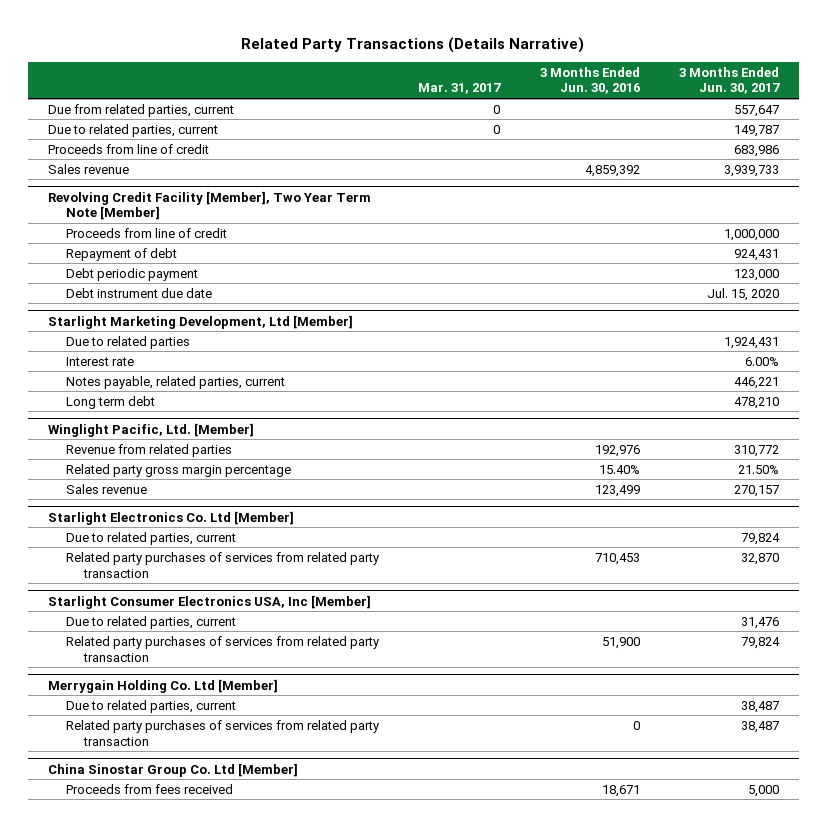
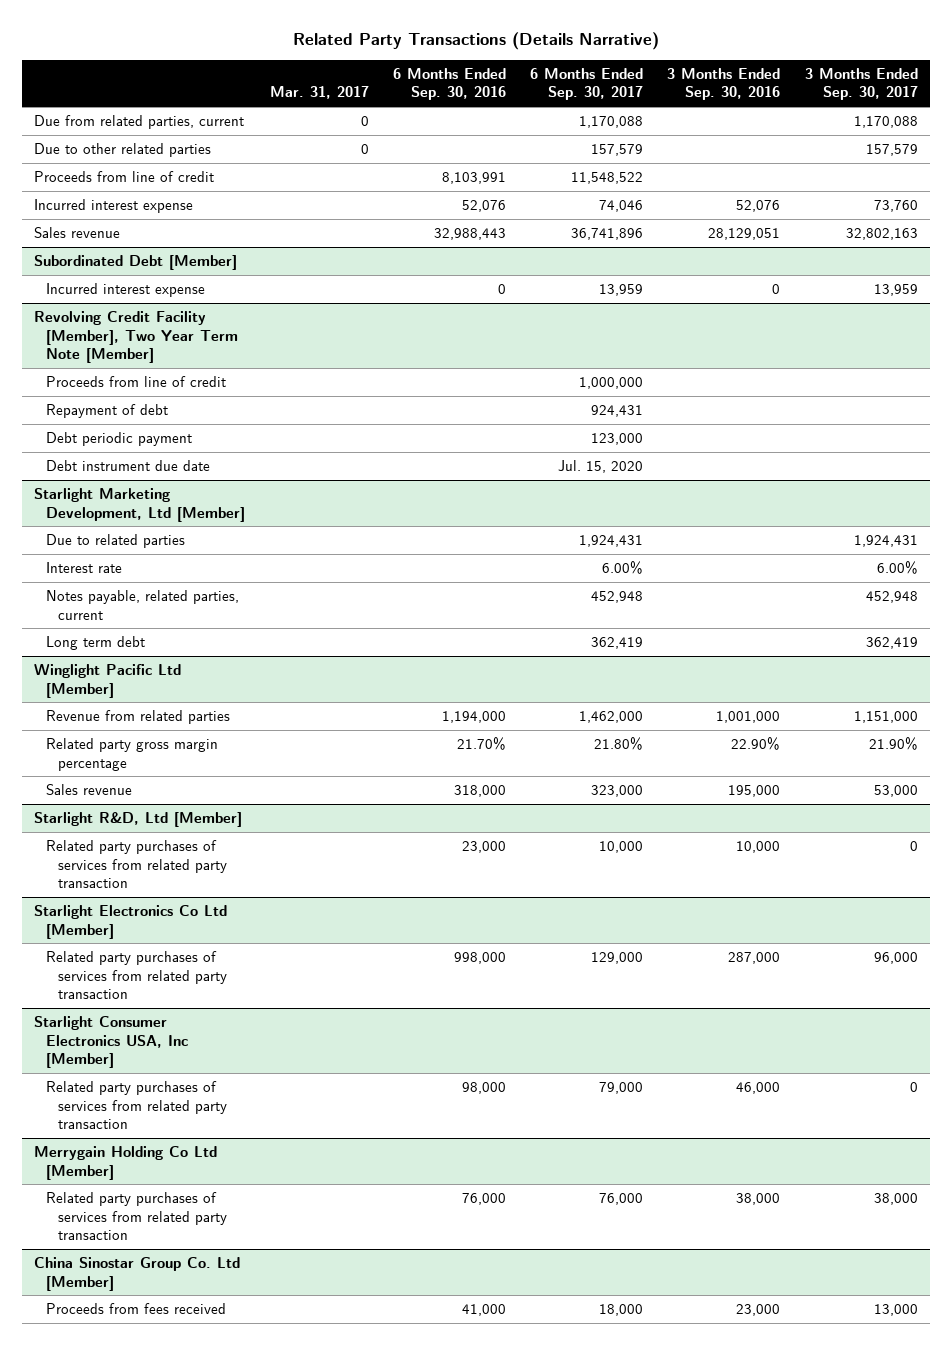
[539,66,640,95] 3 Months Ended Jun. 30, 2016 -> none
[679,66,781,95] 3 Months Ended Jun. 30, 2017 -> none
none -> [392,67,506,101] 6 Months Ended Sep. 30, 2016
none -> [530,67,644,101] 6 Months Ended Sep. 30, 2017
none -> [667,67,781,101] 3 Months Ended Sep. 30, 2016
none -> [804,67,918,101] 3 Months Ended Sep. 30, 2017
[47,123,218,137] Due to related parties, current -> [34,143,212,158] Due to other related parties
none -> [34,199,194,214] Incurred interest expense
none -> [34,255,238,271] Subordinated Debt [Member]
none -> [46,283,206,298] Incurred interest expense
[47,422,254,437] Winglight Pacific, Ltd. [Member] -> [34,664,182,698] Winglight Pacific Ltd [Member]
[65,531,236,545] Due to related parties, current -> none
none -> [34,812,243,828] Starlight R&D, Ltd [Member]
none -> [46,840,228,889] Related party purchases of services from related party transaction
[47,510,294,525] Starlight Electronics Co. Ltd [Member] -> [34,905,228,939] Starlight Electronics Co Ltd [Member]
[65,615,236,629] Due to related parties, current -> none
[65,699,236,713] Due to related parties, current -> none
[47,678,278,693] Merrygain Holding Co. Ltd [Member] -> [34,1146,218,1180] Merrygain Holding Co Ltd [Member]

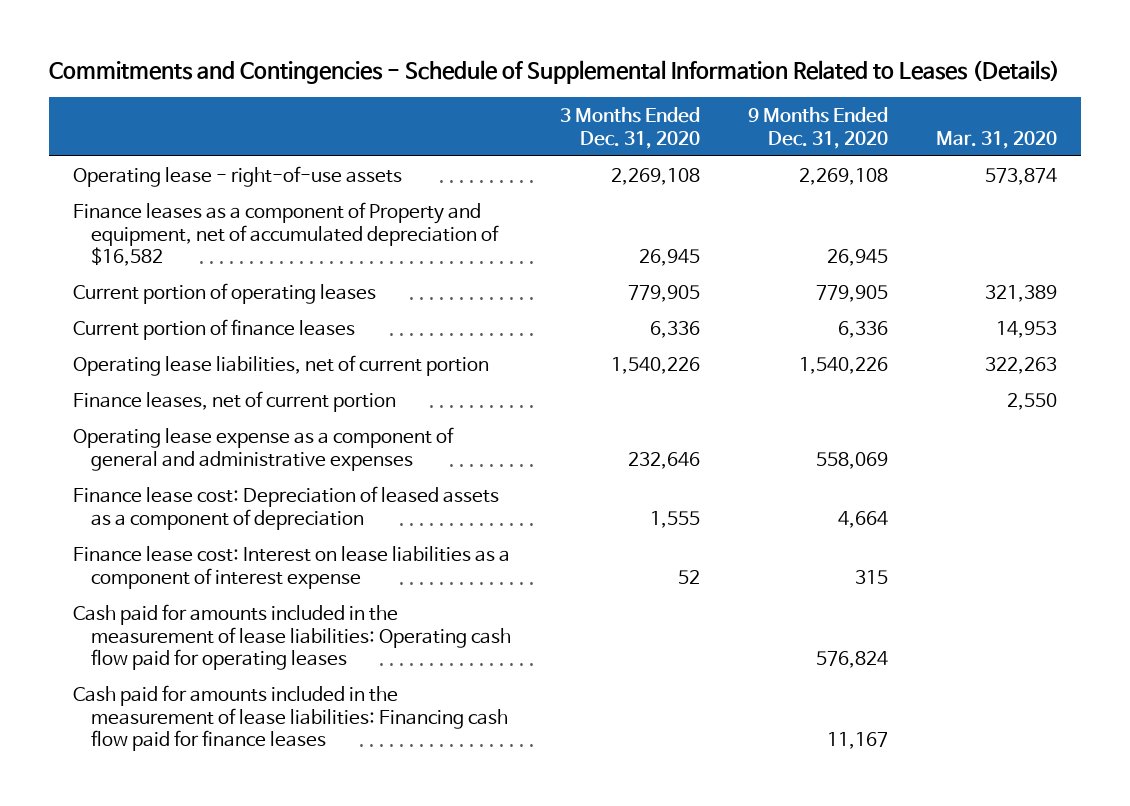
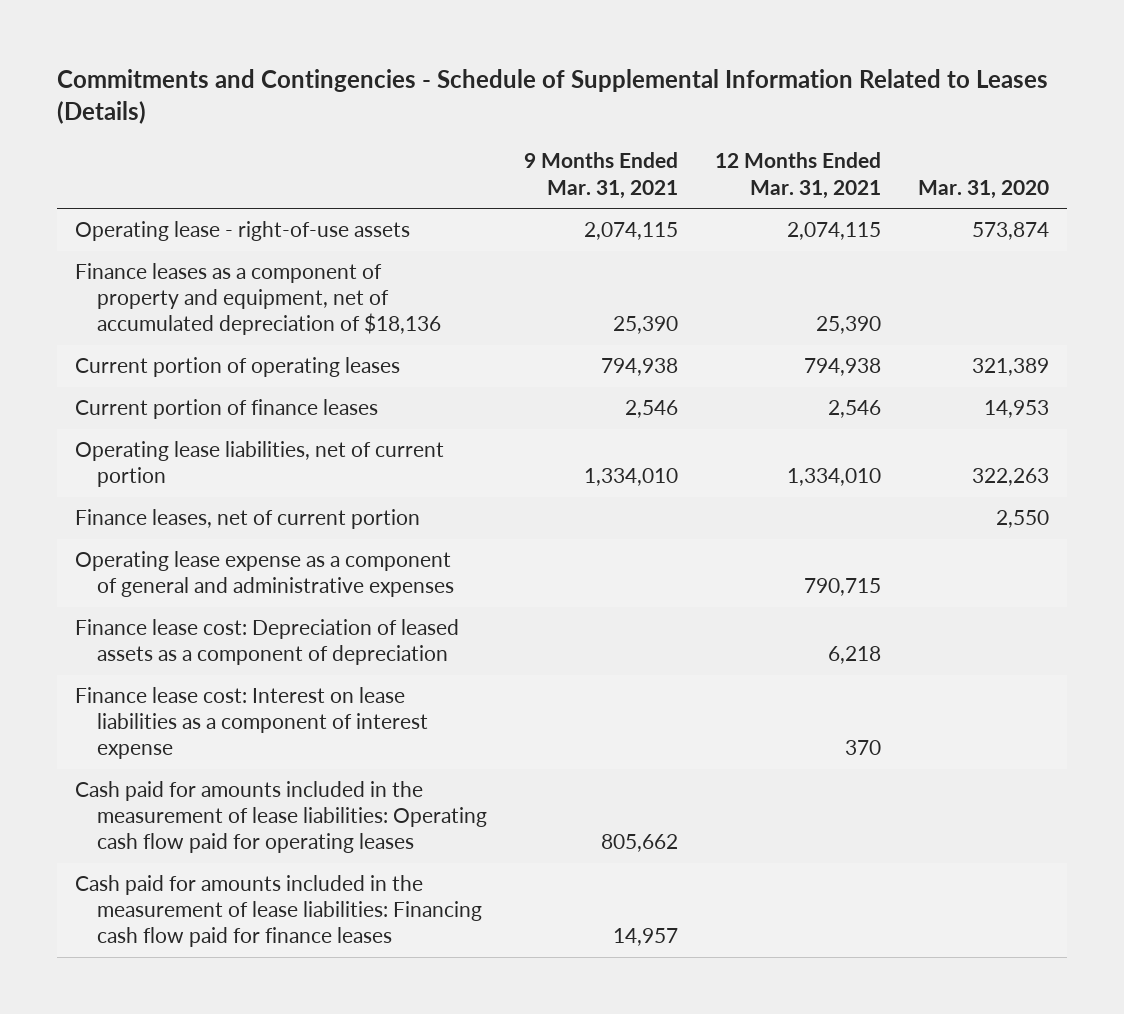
[559,106,700,149] 3 Months Ended Dec. 31, 2020 -> none
[747,106,888,149] 9 Months Ended Dec. 31, 2020 -> none
none -> [524,152,679,199] 9 Months Ended Mar. 31, 2021
none -> [715,152,882,199] 12 Months Ended Mar. 31, 2021
[72,201,500,267] Finance leases as a component of Property and equipment, net of accumulated depreciation of $16,582 -> [75,263,442,336] Finance leases as a component of property and equipment, net of accumulated depreciation of $18,136

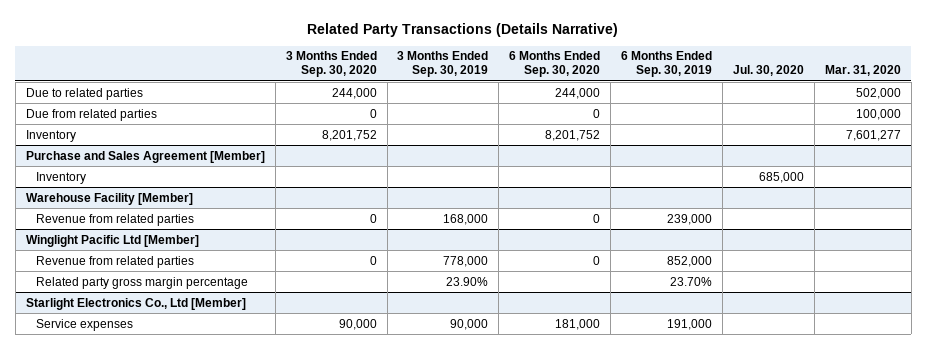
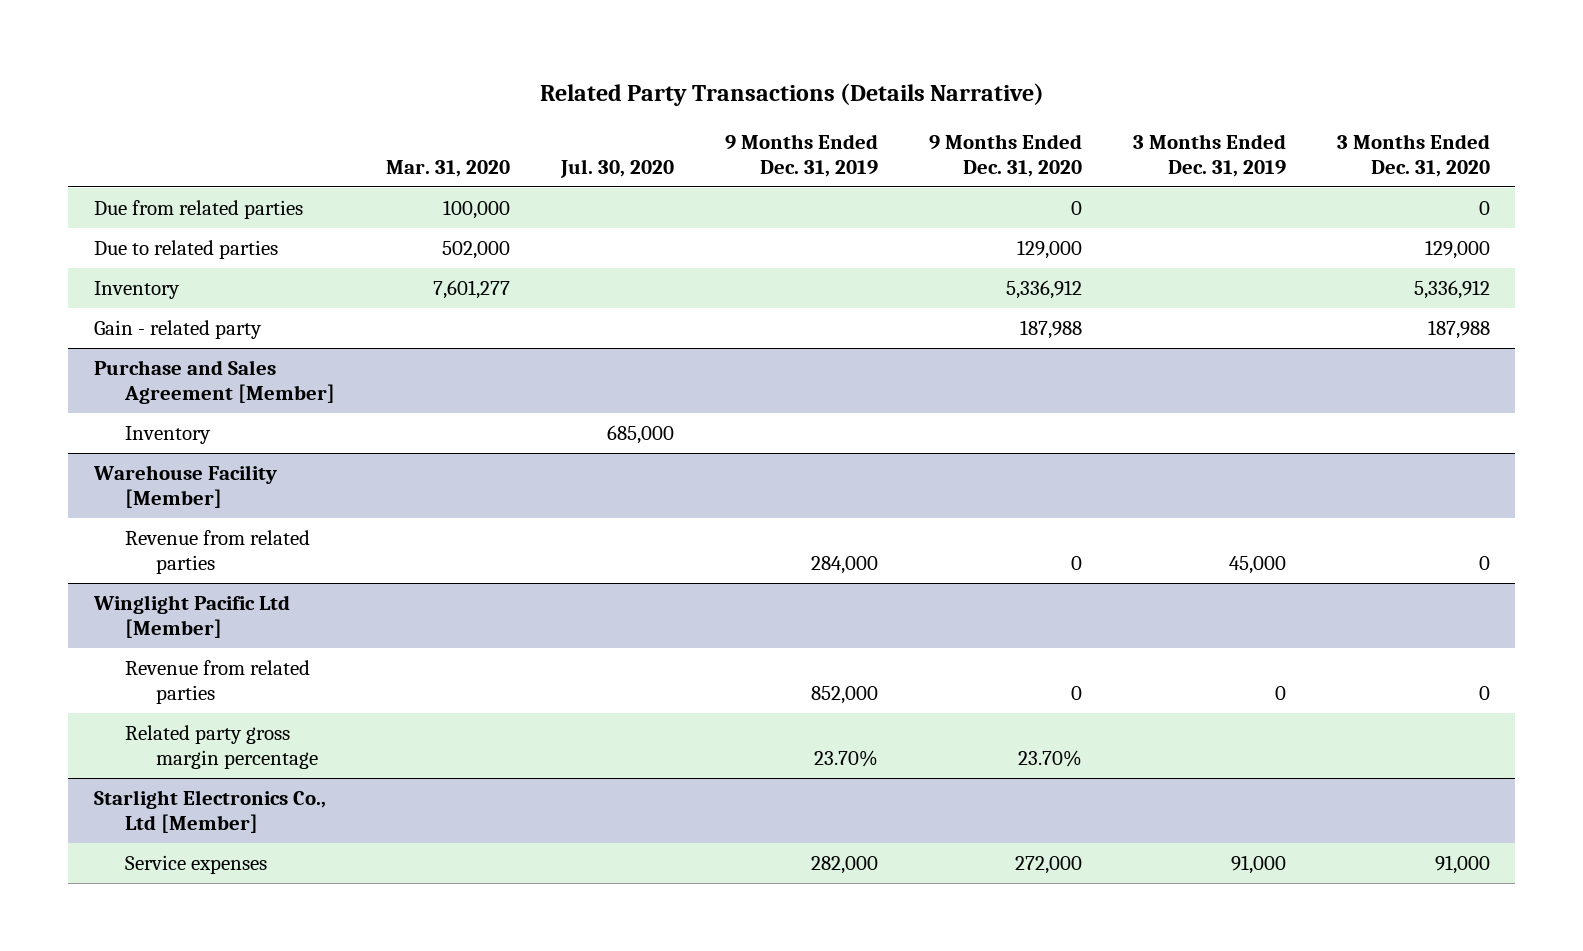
[285,51,377,78] 3 Months Ended Sep. 30, 2020 -> none
[397,51,489,78] 3 Months Ended Sep. 30, 2019 -> none
[509,51,601,78] 6 Months Ended Sep. 30, 2020 -> none
[621,51,713,78] 6 Months Ended Sep. 30, 2019 -> none
none -> [724,134,878,177] 9 Months Ended Dec. 31, 2019
none -> [928,134,1082,177] 9 Months Ended Dec. 31, 2020
none -> [1132,134,1286,177] 3 Months Ended Dec. 31, 2019
none -> [1336,134,1490,177] 3 Months Ended Dec. 31, 2020
[25,87,143,100] Due to related parties -> [93,240,278,260] Due to related parties
none -> [93,320,262,340] Gain - related party

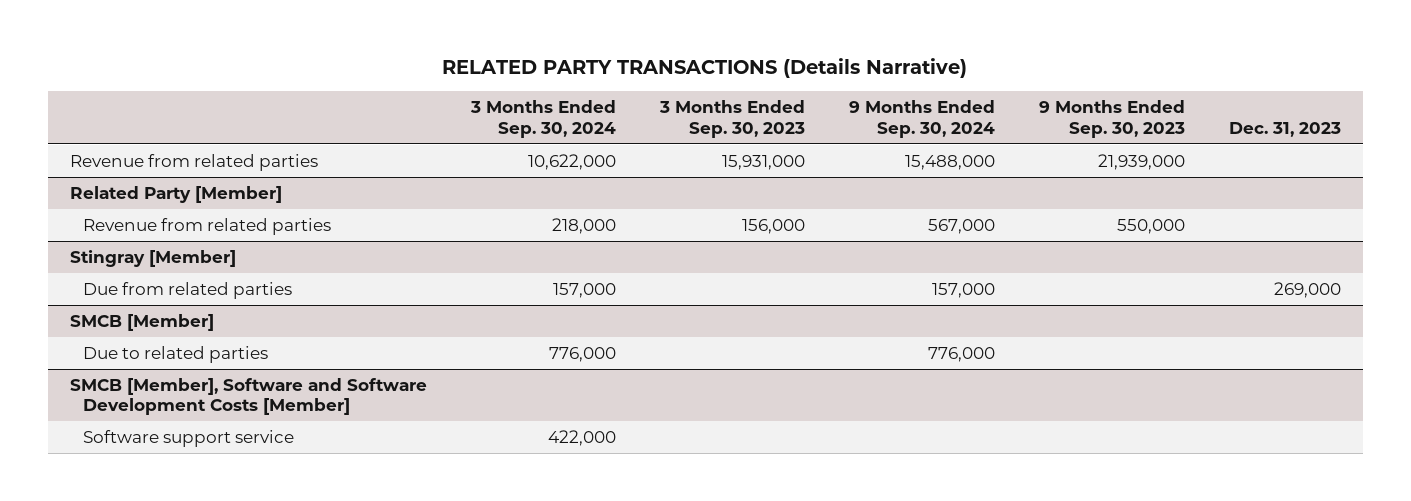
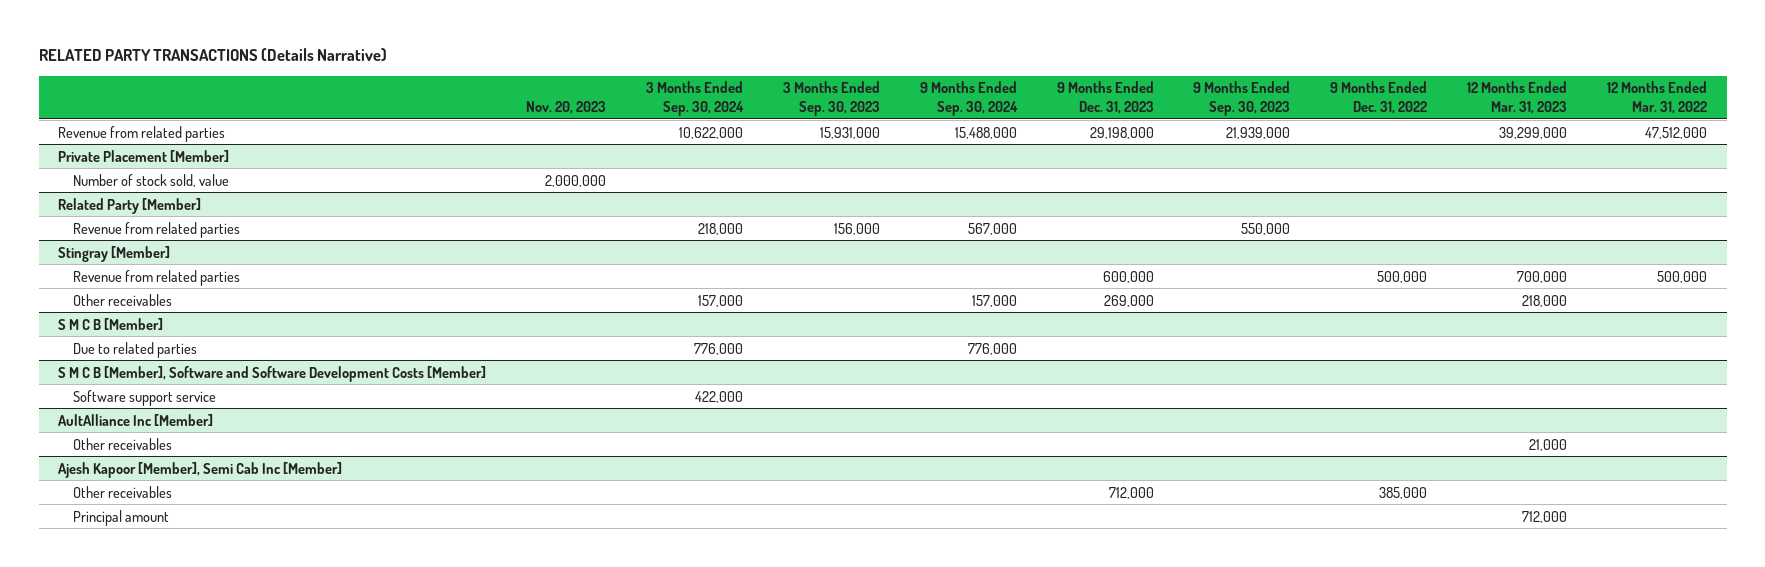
[1228,121,1341,137] Dec. 31, 2023 -> none
none -> [526,100,607,114] Nov. 20, 2023
none -> [1056,81,1154,114] 9 Months Ended Dec. 31, 2023
none -> [1330,81,1428,114] 9 Months Ended Dec. 31, 2022
none -> [1467,81,1568,114] 12 Months Ended Mar. 31, 2023
none -> [1606,81,1707,114] 12 Months Ended Mar. 31, 2022
none -> [58,149,230,162] Private Placement [Member]
none -> [72,173,229,187] Number of stock sold, value
none -> [72,269,240,286] Revenue from related parties
[83,281,293,299] Due from related parties -> [72,293,172,306] Other receivables
[70,313,215,331] SMCB [Member] -> [58,317,164,330] S M C B [Member]
[70,377,428,416] SMCB [Member], Software and Software Development Costs [Member] -> [58,365,487,382] S M C B [Member], Software and Software Development Costs [Member]
none -> [58,413,214,426] AultAlliance Inc [Member]
none -> [72,437,172,450] Other receivables
none -> [58,461,343,478] Ajesh Kapoor [Member], Semi Cab Inc [Member]
none -> [72,485,172,498] Other receivables
none -> [72,509,169,526] Principal amount

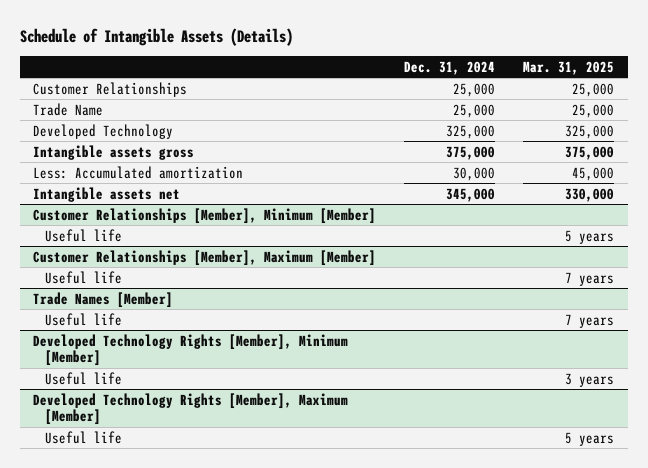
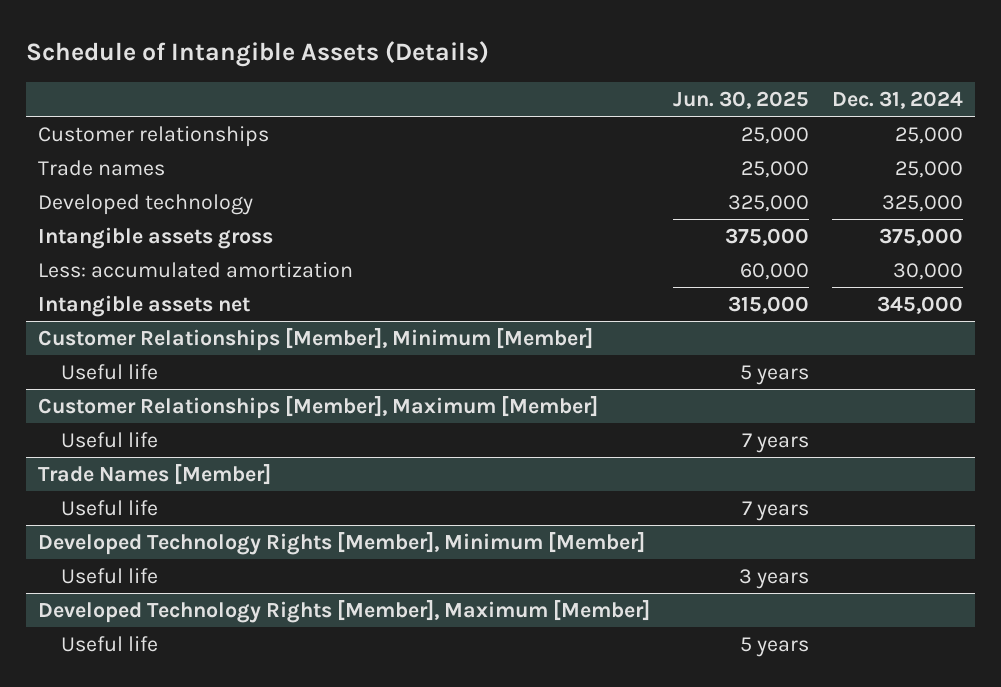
[523,60,615,75] Mar. 31, 2025 -> none
none -> [673,90,810,109] Jun. 30, 2025
[33,81,188,97] Customer Relationships -> [37,126,269,148] Customer relationships
[33,102,104,116] Trade Name -> [37,160,165,177] Trade names
[33,123,174,139] Developed Technology -> [37,194,253,216] Developed technology
[33,165,244,179] Less: Accumulated amortization -> [37,262,353,279] Less: accumulated amortization

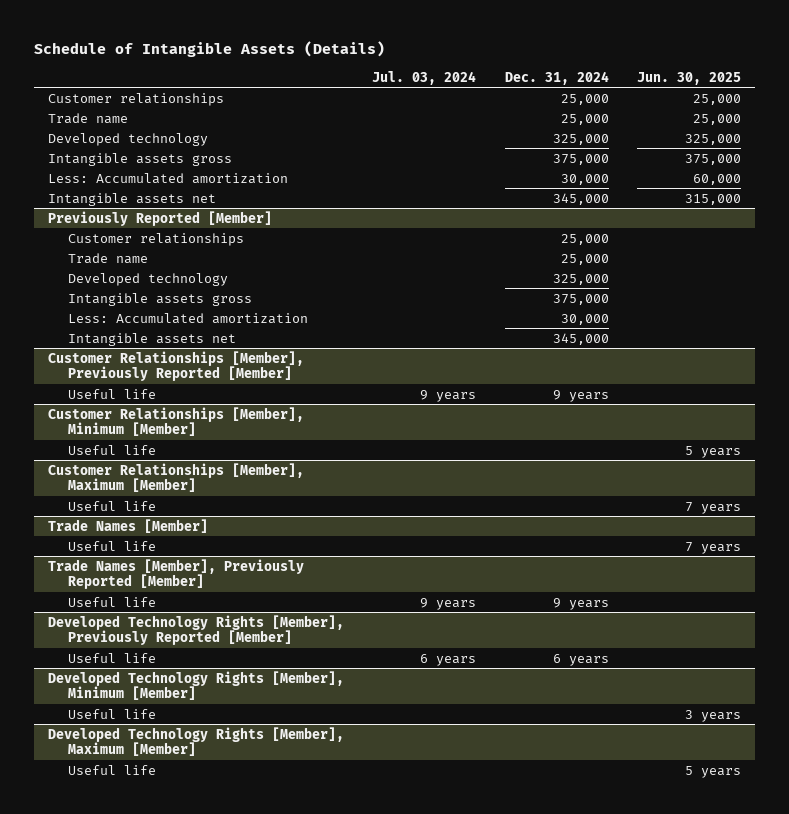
none -> [372,70,477,85] Jul. 03, 2024
[37,160,165,177] Trade names -> [48,112,129,124] Trade name
[37,262,353,279] Less: accumulated amortization -> [48,172,289,184] Less: Accumulated amortization
none -> [48,210,273,226] Previously Reported [Member]
none -> [67,232,244,246] Customer relationships
none -> [67,252,148,264] Trade name
none -> [67,272,228,286] Developed technology
none -> [67,292,252,306] Intangible assets gross
none -> [67,312,308,324] Less: Accumulated amortization
none -> [67,332,236,346] Intangible assets net
none -> [48,350,305,381] Customer Relationships [Member], Previously Reported [Member]
none -> [67,388,156,399] Useful life
none -> [48,558,305,589] Trade Names [Member], Previously Reported [Member]
none -> [67,596,156,607] Useful life
none -> [48,614,345,645] Developed Technology Rights [Member], Previously Reported [Member]
none -> [67,652,156,663] Useful life

